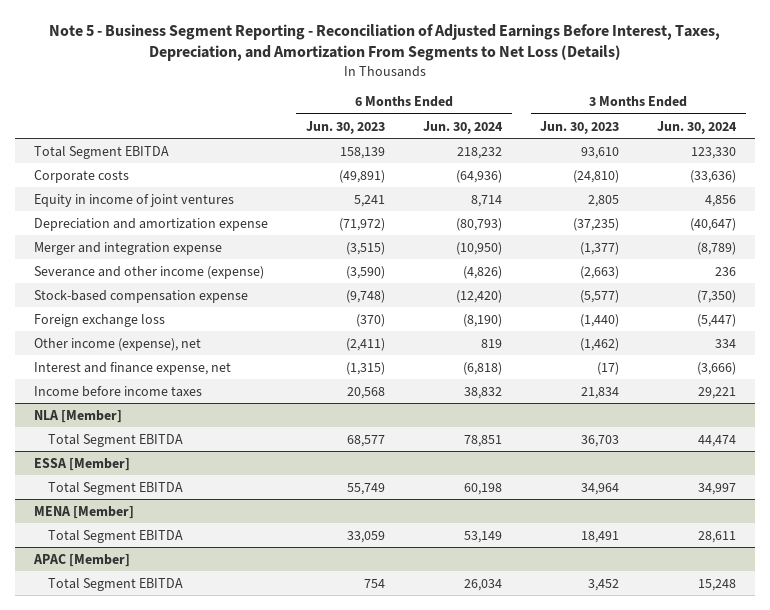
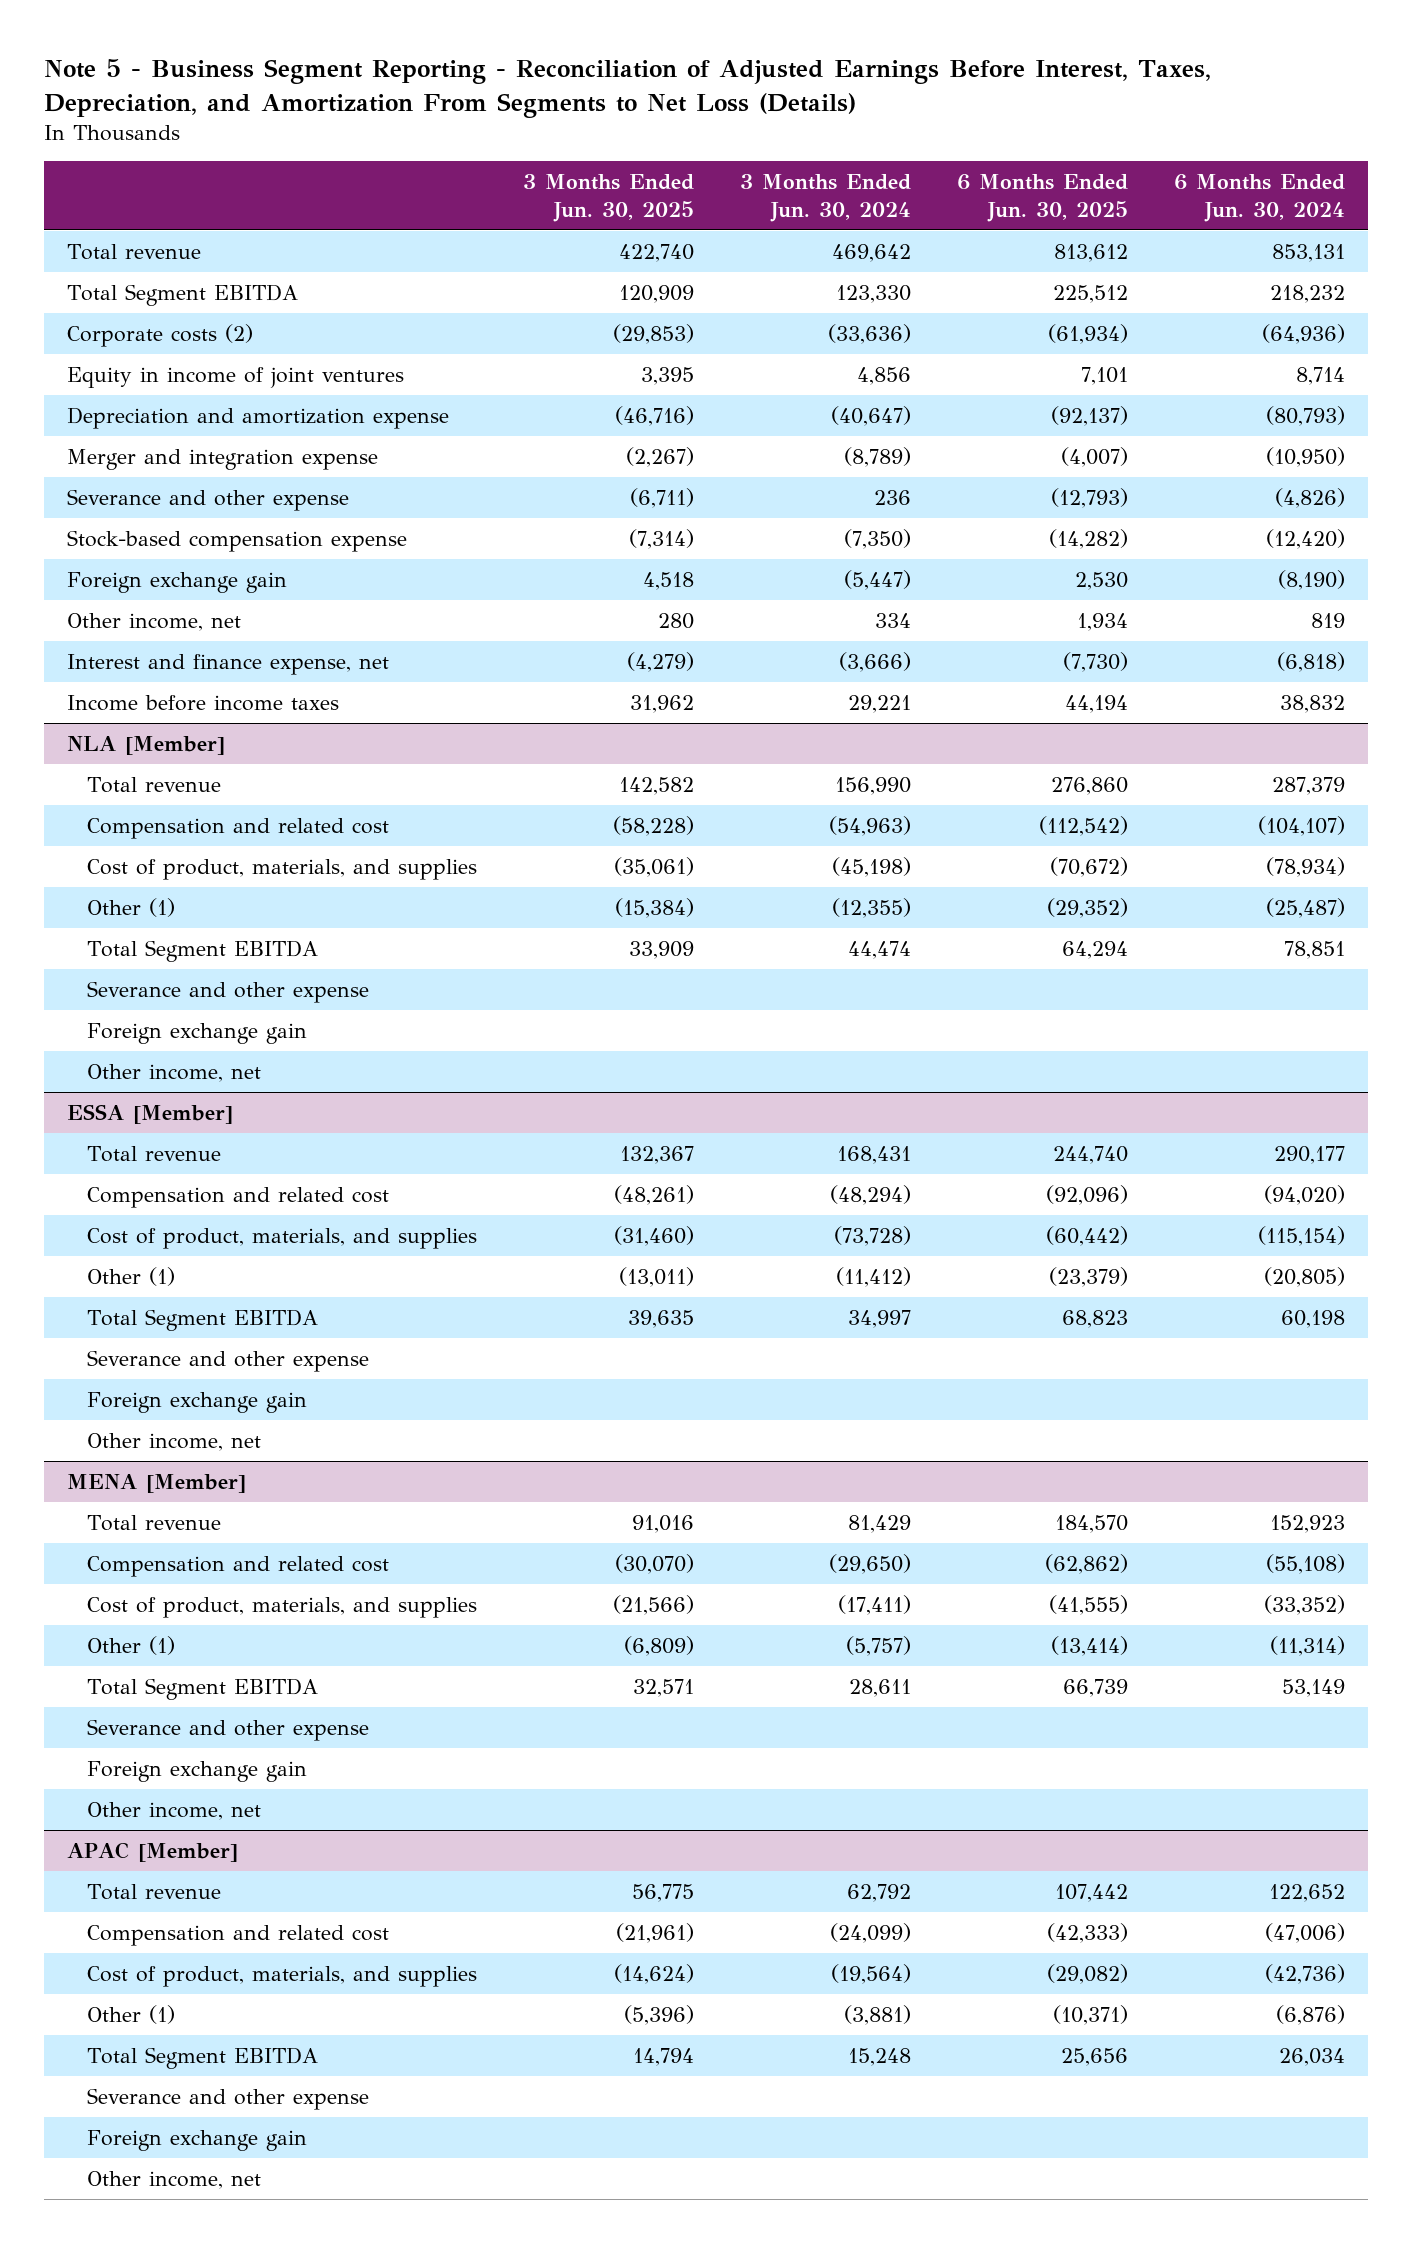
[305,120,385,134] Jun. 30, 2023 -> none
[540,120,620,134] Jun. 30, 2023 -> none
none -> [523,174,695,222] 3 Months Ended Jun. 30, 2025
none -> [957,174,1129,222] 6 Months Ended Jun. 30, 2025
none -> [66,243,201,260] Total revenue
[33,169,129,183] Corporate costs -> [66,323,253,347] Corporate costs (2)
[33,265,264,279] Severance and other income (expense) -> [66,488,349,511] Severance and other expense
[33,313,165,327] Foreign exchange loss -> [66,571,287,593] Foreign exchange gain
[33,337,201,351] Other income (expense), net -> [66,612,241,631] Other income, net
none -> [87,776,222,793] Total revenue
none -> [87,817,390,839] Compensation and related cost
none -> [87,858,478,880] Cost of product, materials, and supplies
none -> [87,897,176,917] Other (1)
none -> [87,980,370,1003] Severance and other expense
none -> [87,1022,308,1044] Foreign exchange gain
none -> [87,1063,262,1082] Other income, net
none -> [87,1145,222,1162] Total revenue
none -> [87,1186,390,1208] Compensation and related cost
none -> [87,1227,478,1249] Cost of product, materials, and supplies
none -> [87,1266,176,1286] Other (1)
none -> [87,1349,370,1372] Severance and other expense
none -> [87,1391,308,1413] Foreign exchange gain
none -> [87,1432,262,1451] Other income, net
none -> [87,1514,222,1531] Total revenue
none -> [87,1555,390,1577] Compensation and related cost
none -> [87,1596,478,1618] Cost of product, materials, and supplies
none -> [87,1635,176,1655] Other (1)
none -> [87,1718,370,1741] Severance and other expense
none -> [87,1760,308,1782] Foreign exchange gain
none -> [87,1801,262,1820] Other income, net
none -> [87,1883,222,1900] Total revenue
none -> [87,1924,390,1946] Compensation and related cost
none -> [87,1965,478,1987] Cost of product, materials, and supplies
none -> [87,2004,176,2024] Other (1)
none -> [87,2087,370,2110] Severance and other expense
none -> [87,2129,308,2151] Foreign exchange gain
none -> [87,2170,262,2189] Other income, net

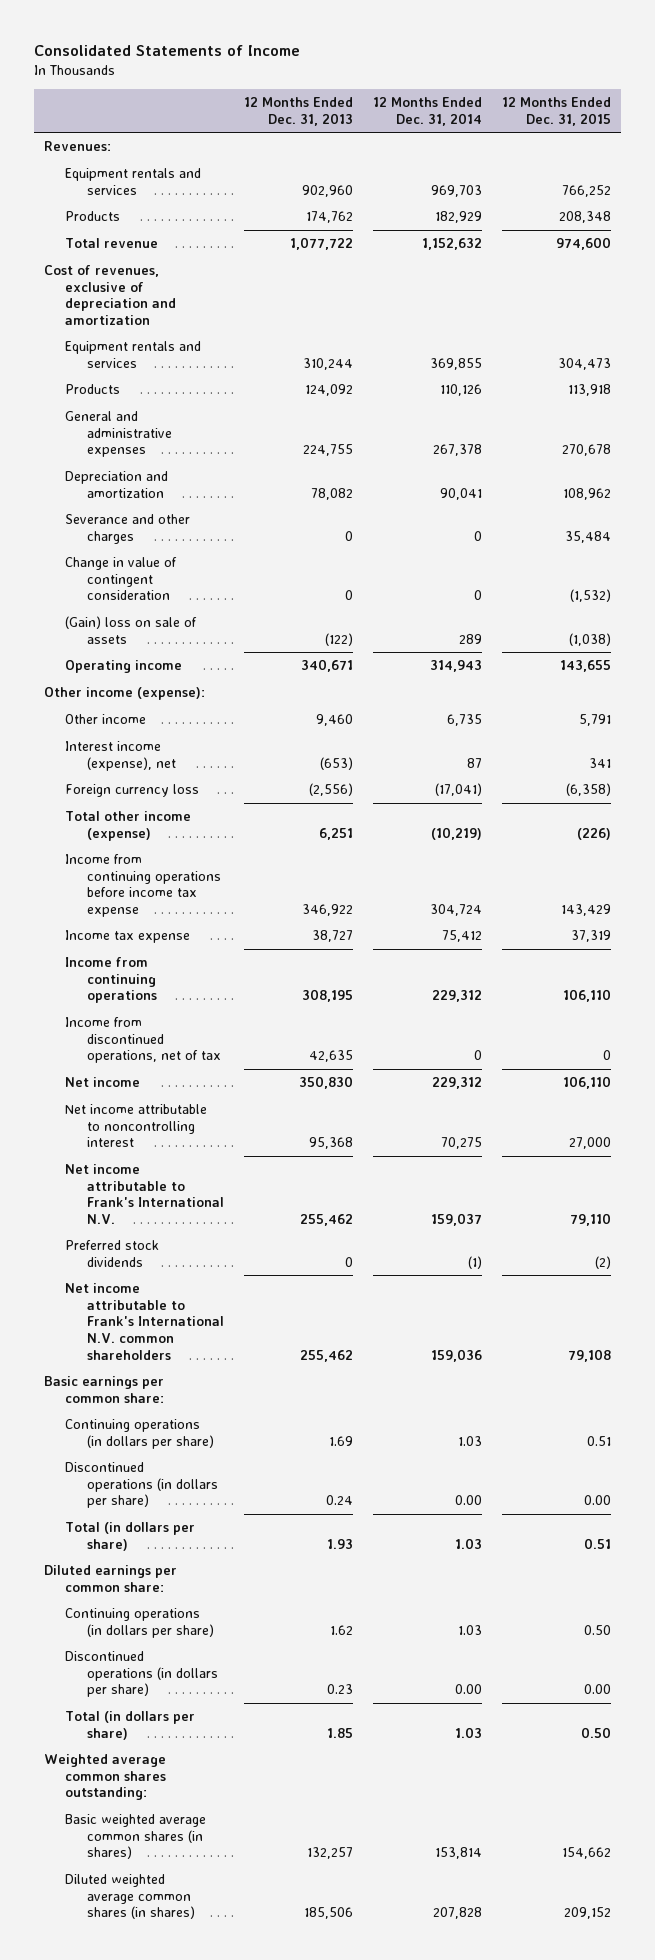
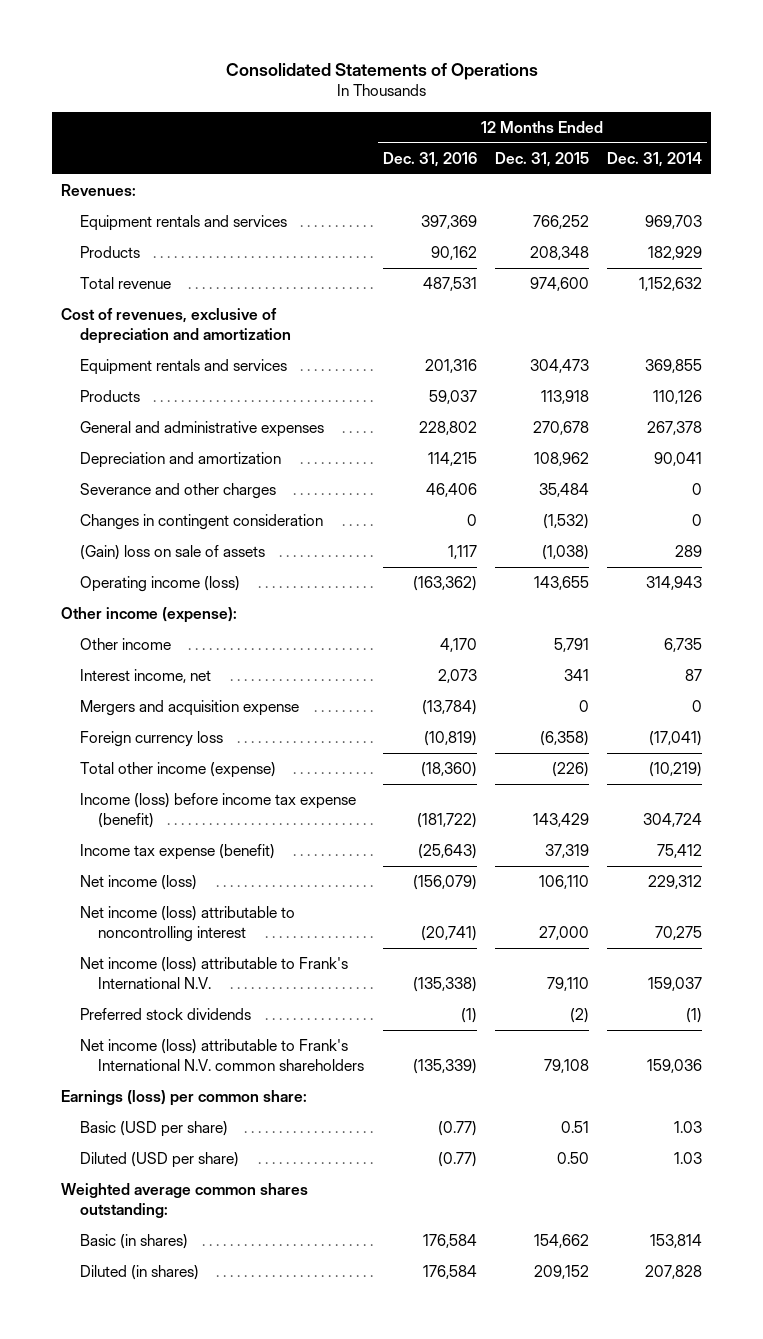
[33,44,300,56] Consolidated Statements of Income -> [225,62,538,80] Consolidated Statements of Operations
[243,97,353,126] 12 Months Ended Dec. 31, 2013 -> none
none -> [382,151,477,167] Dec. 31, 2016
[65,557,178,601] Change in value of contingent consideration -> [79,514,323,531] Changes in contingent consideration
[65,660,183,674] Operating income -> [79,576,240,593] Operating income (loss)
[65,741,176,771] Interest income (expense), net -> [79,669,211,684] Interest income, net
none -> [79,700,299,717] Mergers and acquisition expense
[65,957,157,1004] Income from continuing operations -> none
[65,1017,221,1064] Income from discontinued operations, net of tax -> none
[65,854,221,917] Income from continuing operations before income tax expense -> [79,793,356,828] Income (loss) before income tax expense (benefit)
[65,930,191,944] Income tax expense -> [79,844,275,861] Income tax expense (benefit)
[65,1077,141,1088] Net income -> [79,875,197,891] Net income (loss)
[65,1104,208,1148] Net income attributable to noncontrolling interest -> [79,906,295,942] Net income (loss) attributable to noncontrolling interest
[65,1164,224,1224] Net income attributable to Frank's International N.V. -> [79,957,348,989] Net income (loss) attributable to Frank's International N.V.
[65,1419,214,1449] Continuing operations (in dollars per share) -> none
[65,1462,218,1509] Discontinued operations (in dollars per share) -> none
[43,1565,177,1592] Diluted earnings per common share: -> none
[65,1608,214,1638] Continuing operations (in dollars per share) -> none
[65,1651,218,1698] Discontinued operations (in dollars per share) -> none
[65,1283,224,1360] Net income attributable to Frank's International N.V. common shareholders -> [79,1039,365,1071] Net income (loss) attributable to Frank's International N.V. common shareholders
[43,1376,165,1403] Basic earnings per common share: -> [61,1090,308,1107] Earnings (loss) per common share:
[65,1522,196,1551] Total (in dollars per share) -> [79,1121,228,1138] Basic (USD per share)
[65,1711,196,1740] Total (in dollars per share) -> [79,1152,239,1169] Diluted (USD per share)
[65,1814,207,1860] Basic weighted average common shares (in shares) -> [79,1234,188,1250] Basic (in shares)
[65,1874,195,1920] Diluted weighted average common shares (in shares) -> [79,1265,199,1281] Diluted (in shares)

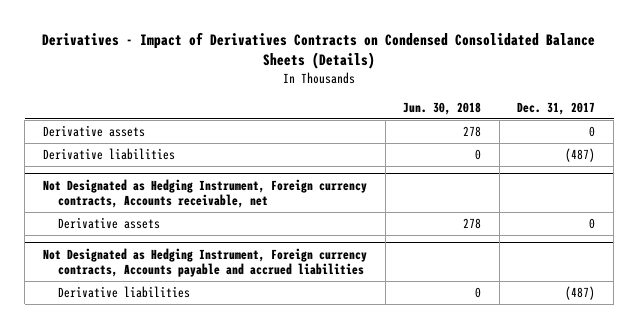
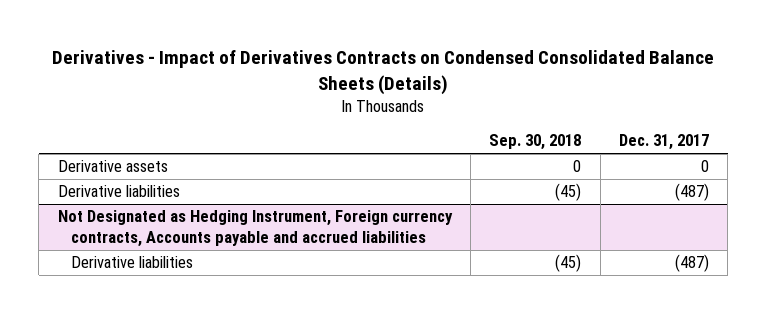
[403,101,482,115] Jun. 30, 2018 -> none
none -> [489,134,582,151] Sep. 30, 2018
[42,178,367,209] Not Designated as Hedging Instrument, Foreign currency contracts, Accounts receivable, net -> none
[58,217,161,230] Derivative assets -> none

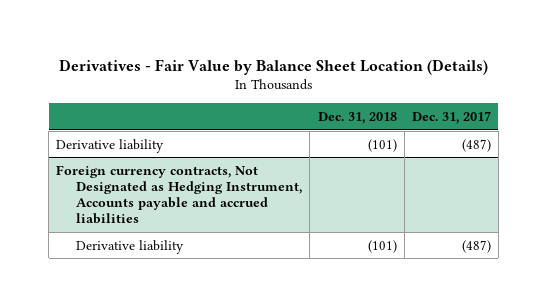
[52,50,715,95] Derivatives - Impact of Derivatives Contracts on Condensed Consolidated Balance Sheets (Details) -> [58,58,488,75] Derivatives - Fair Value by Balance Sheet Location (Details)
[489,134,582,151] Sep. 30, 2018 -> none
none -> [317,112,397,125] Dec. 31, 2018
[57,160,168,173] Derivative assets -> none
[57,185,180,198] Derivative liabilities -> [56,138,165,153] Derivative liability
[57,210,453,247] Not Designated as Hedging Instrument, Foreign currency contracts, Accounts payable and accrued liabilities -> [56,164,303,225] Foreign currency contracts, Not Designated as Hedging Instrument, Accounts payable and accrued liabilities
[70,256,193,269] Derivative liabilities -> [76,239,185,254] Derivative liability

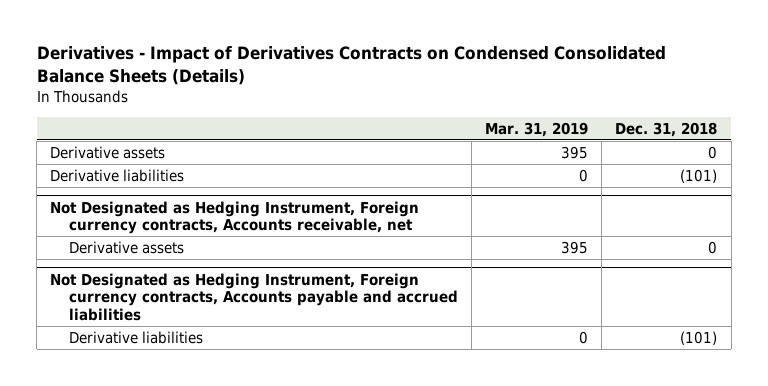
[58,58,488,75] Derivatives - Fair Value by Balance Sheet Location (Details) -> [36,46,666,86] Derivatives - Impact of Derivatives Contracts on Condensed Consolidated Balance Sheets (Details)
[411,111,491,125] Dec. 31, 2017 -> none
none -> [485,121,589,137] Mar. 31, 2019
none -> [50,145,166,159] Derivative assets
[56,138,165,153] Derivative liability -> [50,168,185,182] Derivative liabilities
none -> [50,200,420,235] Not Designated as Hedging Instrument, Foreign currency contracts, Accounts receivable, net
none -> [68,240,184,254] Derivative assets
[56,164,303,225] Foreign currency contracts, Not Designated as Hedging Instrument, Accounts payable and accrued liabilities -> [50,272,458,322] Not Designated as Hedging Instrument, Foreign currency contracts, Accounts payable and accrued liabilities
[76,239,185,254] Derivative liability -> [68,330,203,344] Derivative liabilities

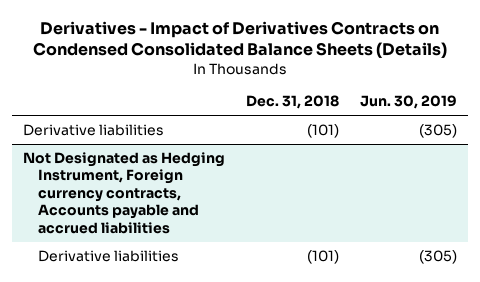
[485,121,589,137] Mar. 31, 2019 -> none
none -> [360,95,458,110] Jun. 30, 2019
[50,145,166,159] Derivative assets -> none
[50,200,420,235] Not Designated as Hedging Instrument, Foreign currency contracts, Accounts receivable, net -> none
[68,240,184,254] Derivative assets -> none

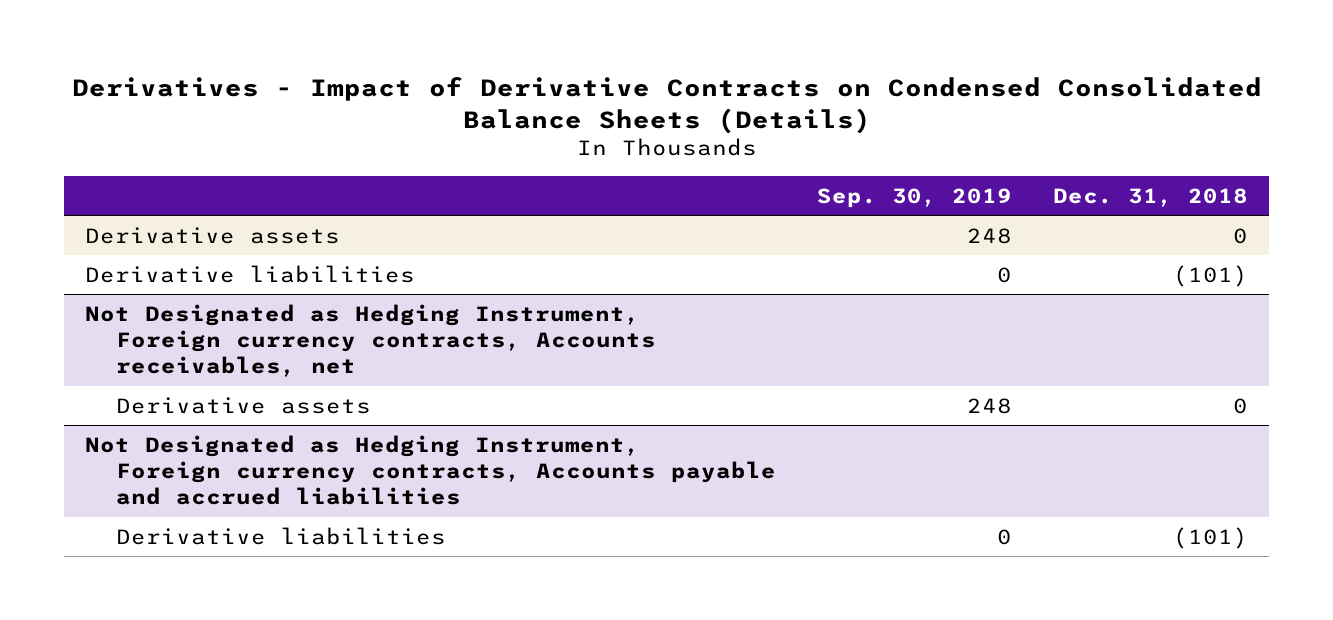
[32,20,447,58] Derivatives - Impact of Derivatives Contracts on Condensed Consolidated Balance Sheets (Details) -> [71,76,1262,134] Derivatives - Impact of Derivative Contracts on Condensed Consolidated Balance Sheets (Details)
[360,95,458,110] Jun. 30, 2019 -> none
none -> [816,187,1012,208] Sep. 30, 2019
none -> [84,226,340,244] Derivative assets
none -> [84,303,656,378] Not Designated as Hedging Instrument, Foreign currency contracts, Accounts receivables, net
none -> [115,396,371,414] Derivative assets

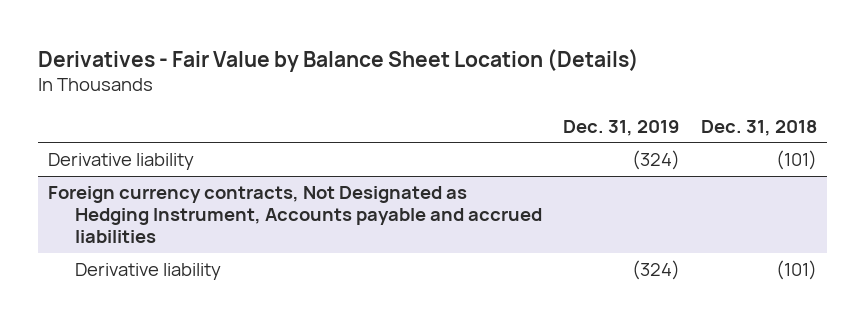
[71,76,1262,134] Derivatives - Impact of Derivative Contracts on Condensed Consolidated Balance Sheets (Details) -> [37,48,639,72] Derivatives - Fair Value by Balance Sheet Location (Details)
[816,187,1012,208] Sep. 30, 2019 -> none
none -> [562,119,680,136] Dec. 31, 2019
[84,226,340,244] Derivative assets -> none
[84,303,656,378] Not Designated as Hedging Instrument, Foreign currency contracts, Accounts receivables, net -> none
[115,396,371,414] Derivative assets -> none
[84,264,415,283] Derivative liabilities -> [48,153,195,171] Derivative liability
[84,434,776,506] Not Designated as Hedging Instrument, Foreign currency contracts, Accounts payable and accrued liabilities -> [48,186,542,244] Foreign currency contracts, Not Designated as Hedging Instrument, Accounts payable and accrued liabilities
[115,526,446,545] Derivative liabilities -> [74,263,221,281] Derivative liability

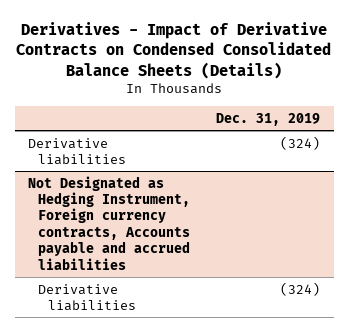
[37,48,639,72] Derivatives - Fair Value by Balance Sheet Location (Details) -> [16,22,332,79] Derivatives - Impact of Derivative Contracts on Condensed Consolidated Balance Sheets (Details)
[700,119,817,136] Dec. 31, 2018 -> none
[48,153,195,171] Derivative liability -> [27,137,127,165] Derivative liabilities
[48,186,542,244] Foreign currency contracts, Not Designated as Hedging Instrument, Accounts payable and accrued liabilities -> [27,175,191,270] Not Designated as Hedging Instrument, Foreign currency contracts, Accounts payable and accrued liabilities
[74,263,221,281] Derivative liability -> [38,283,137,311] Derivative liabilities

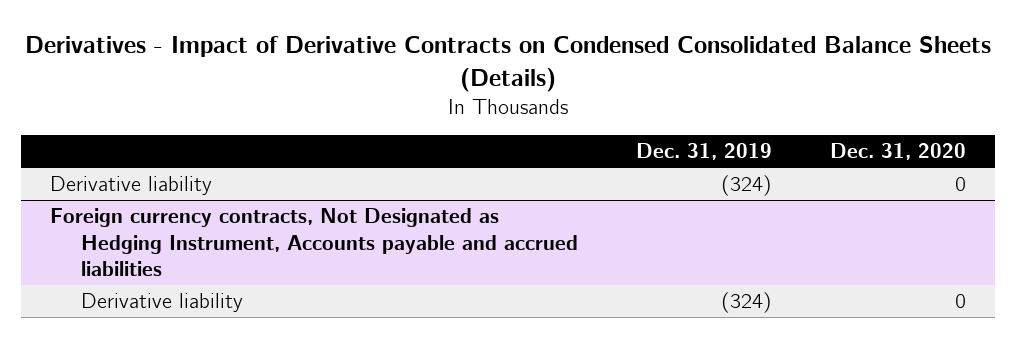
none -> [829,143,966,161] Dec. 31, 2020
[27,137,127,165] Derivative liabilities -> [49,176,212,196] Derivative liability
[27,175,191,270] Not Designated as Hedging Instrument, Foreign currency contracts, Accounts payable and accrued liabilities -> [49,208,579,277] Foreign currency contracts, Not Designated as Hedging Instrument, Accounts payable and accrued liabilities
[38,283,137,311] Derivative liabilities -> [81,293,244,313] Derivative liability

